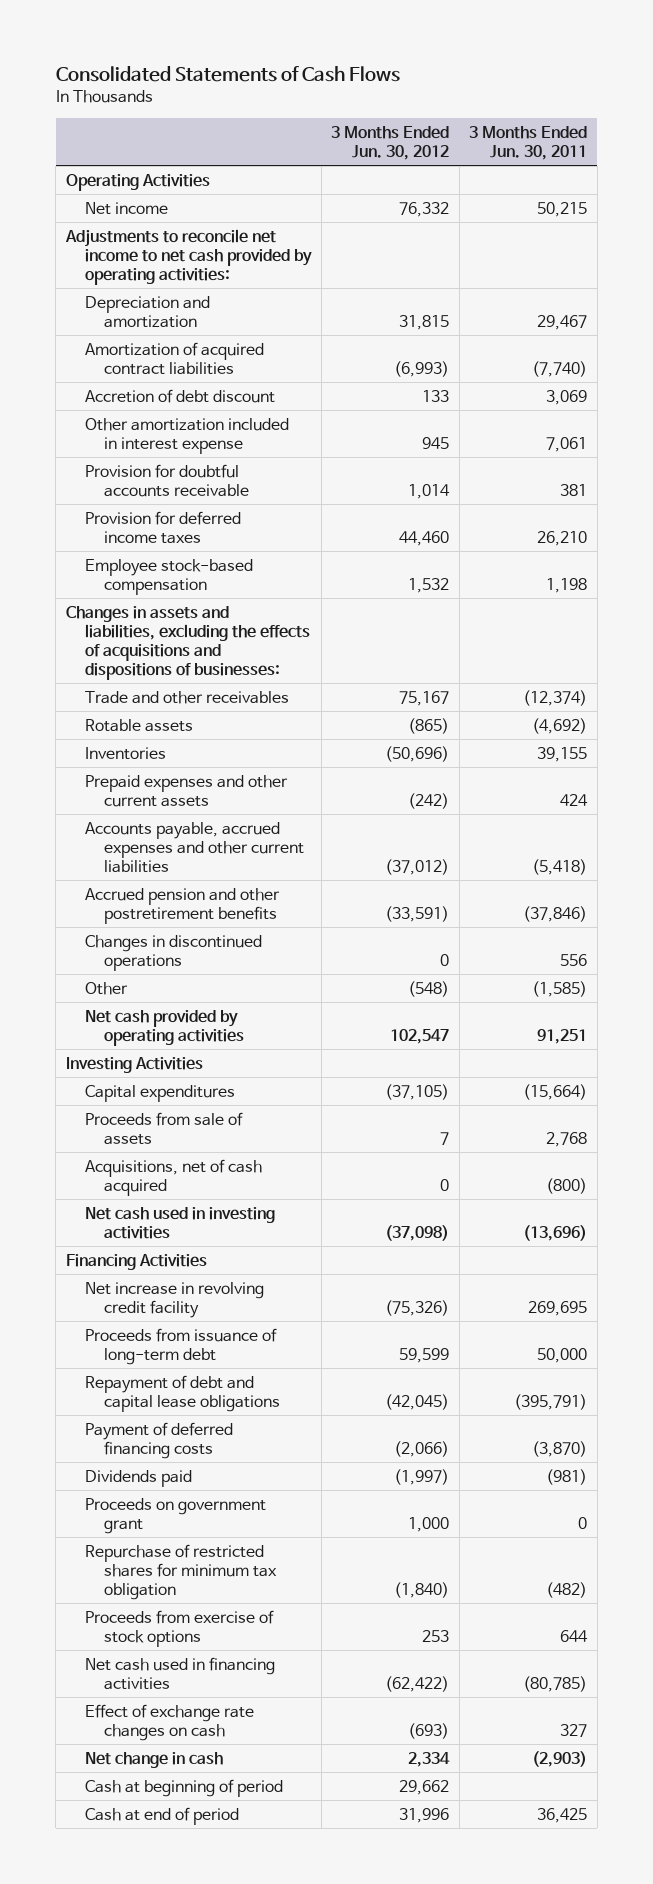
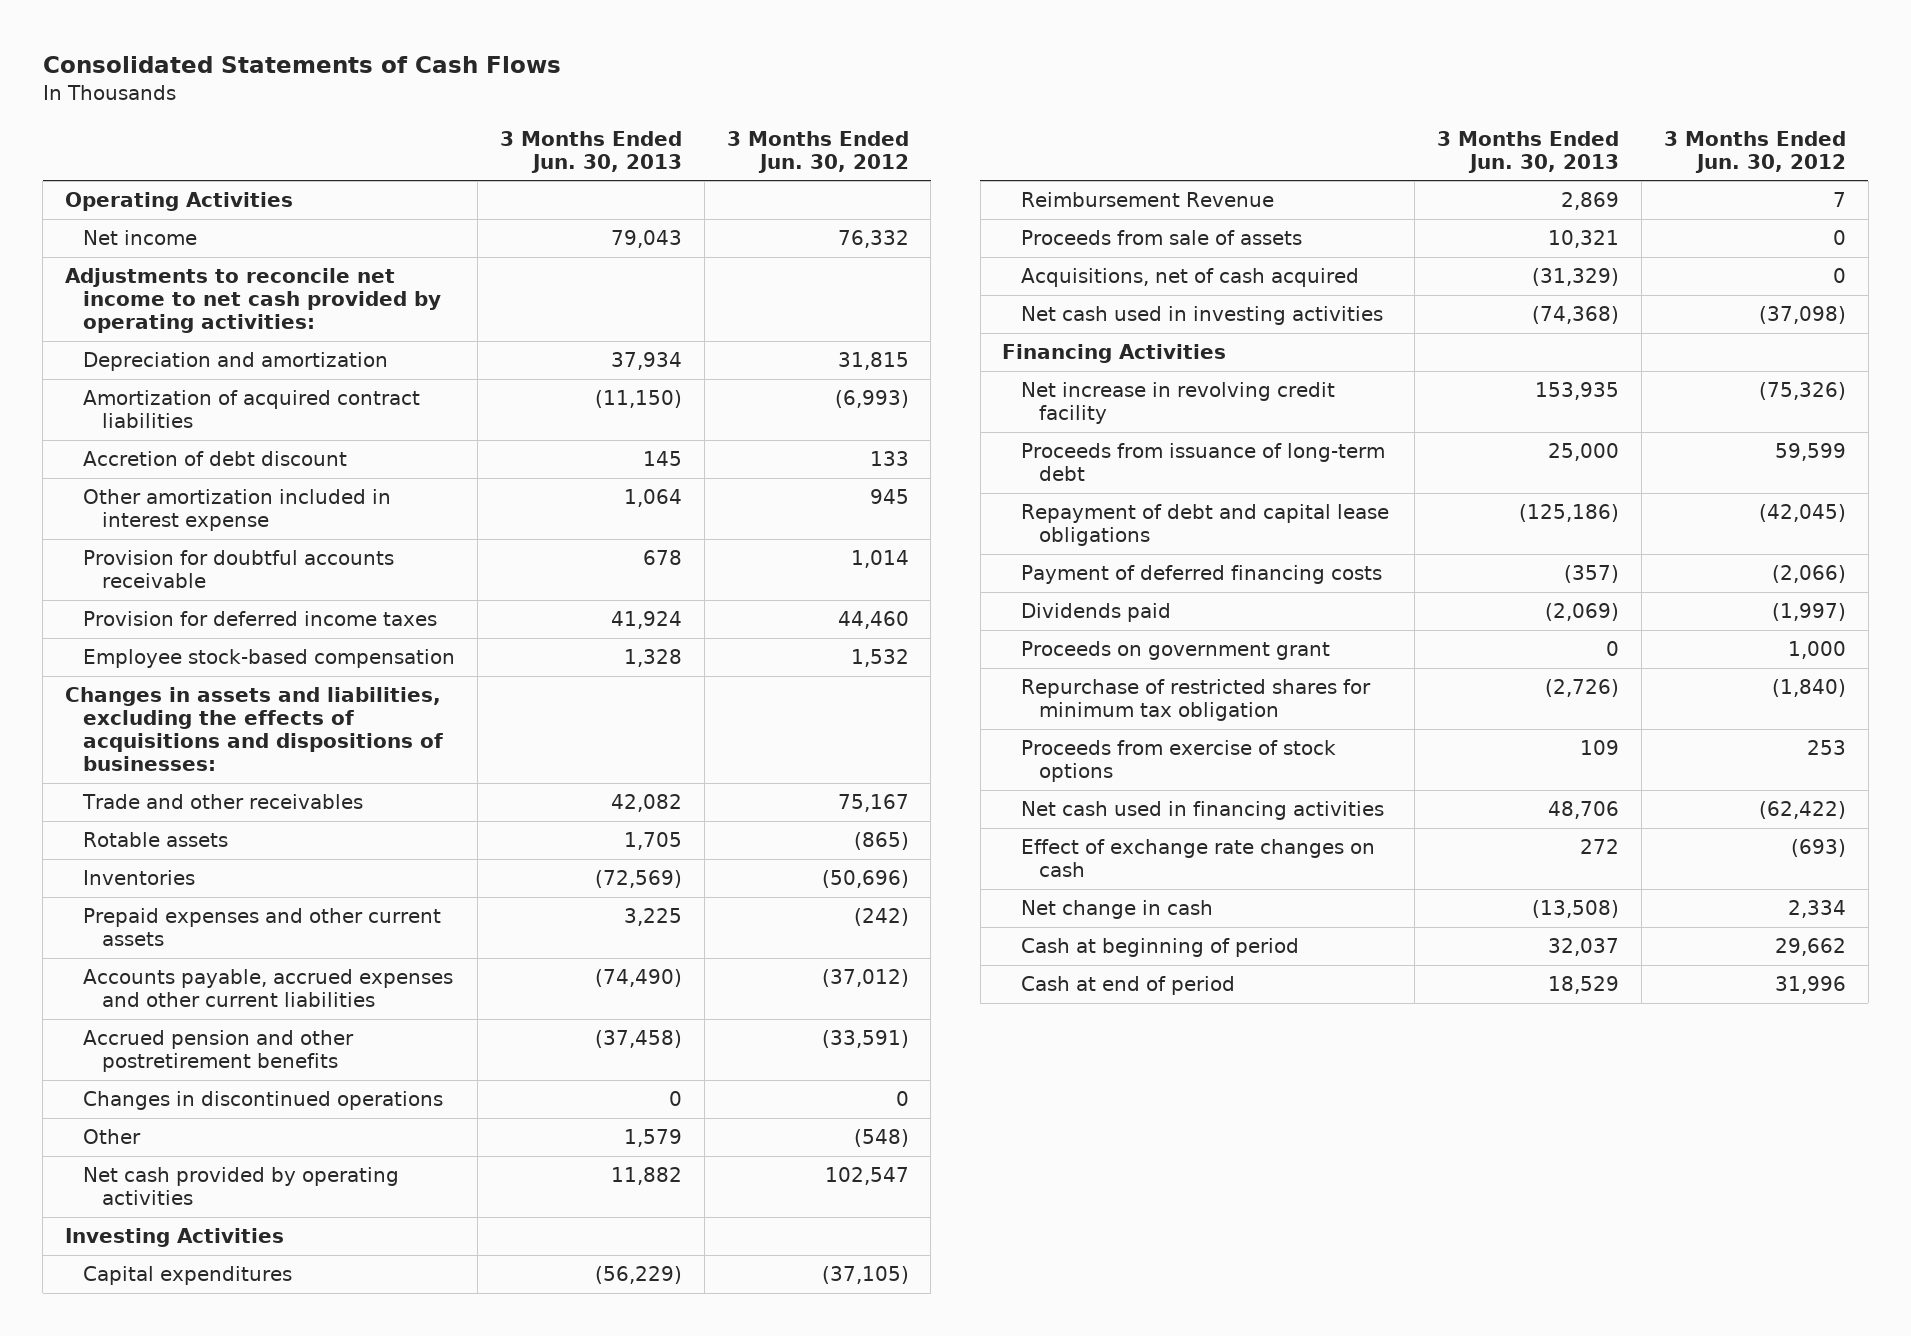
[469,126,588,161] 3 Months Ended Jun. 30, 2011 -> none
none -> [500,130,683,173] 3 Months Ended Jun. 30, 2013
none -> [1020,192,1274,208] Reimbursement Revenue
[440,1131,450,1145] 7 -> [1832,230,1846,246] 0

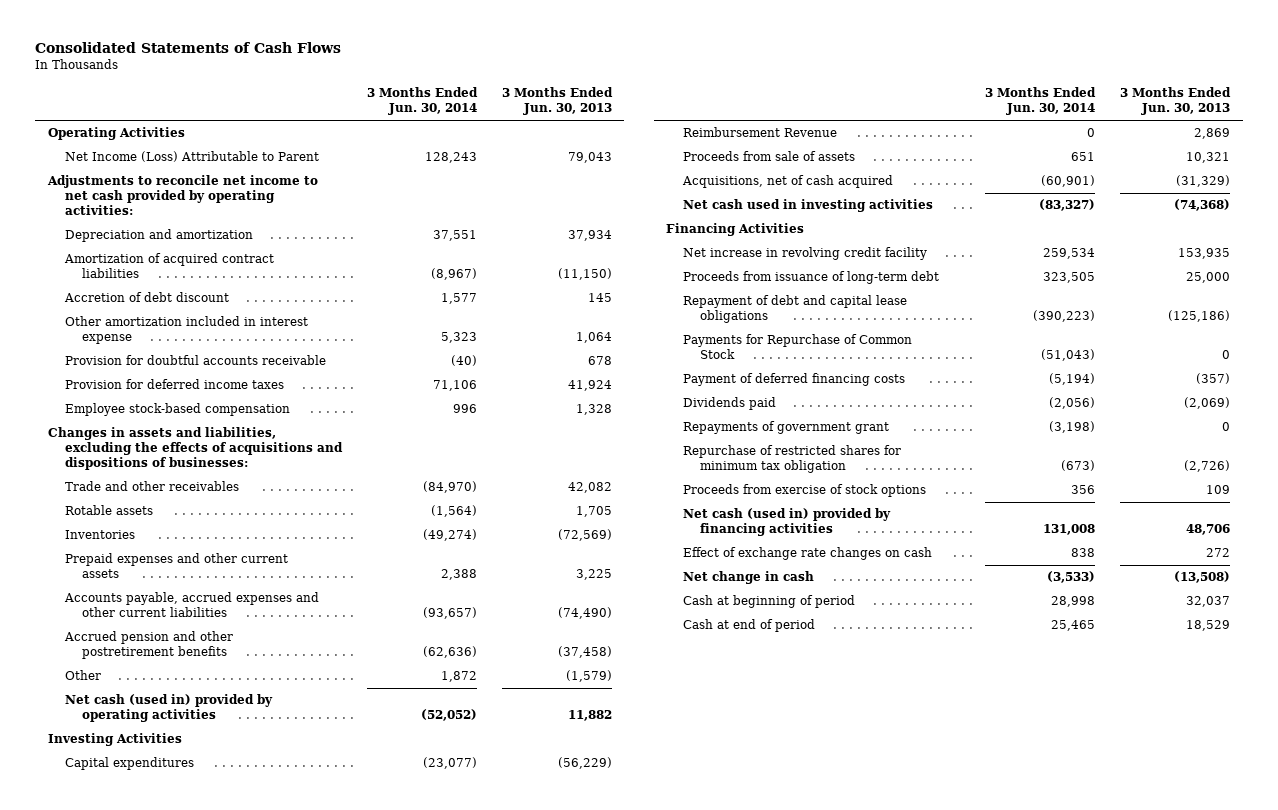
[726,130,909,173] 3 Months Ended Jun. 30, 2012 -> none
none -> [366,87,478,116] 3 Months Ended Jun. 30, 2014
[83,230,198,246] Net income -> [64,151,319,163] Net Income (Loss) Attributable to Parent
[83,1091,444,1111] Changes in discontinued operations -> none
[624,1129,683,1148] 1,579 -> [565,670,612,683] (1,579)
[83,1167,400,1206] Net cash provided by operating activities -> [64,694,273,723] Net cash (used in) provided by operating activities
none -> [683,334,913,360] Payments for Repurchase of Common Stock
[1020,641,1330,661] Proceeds on government grant -> [683,421,890,435] Repayments of government grant
[1020,801,1384,821] Net cash used in financing activities -> [683,508,892,537] Net cash (used in) provided by financing activities

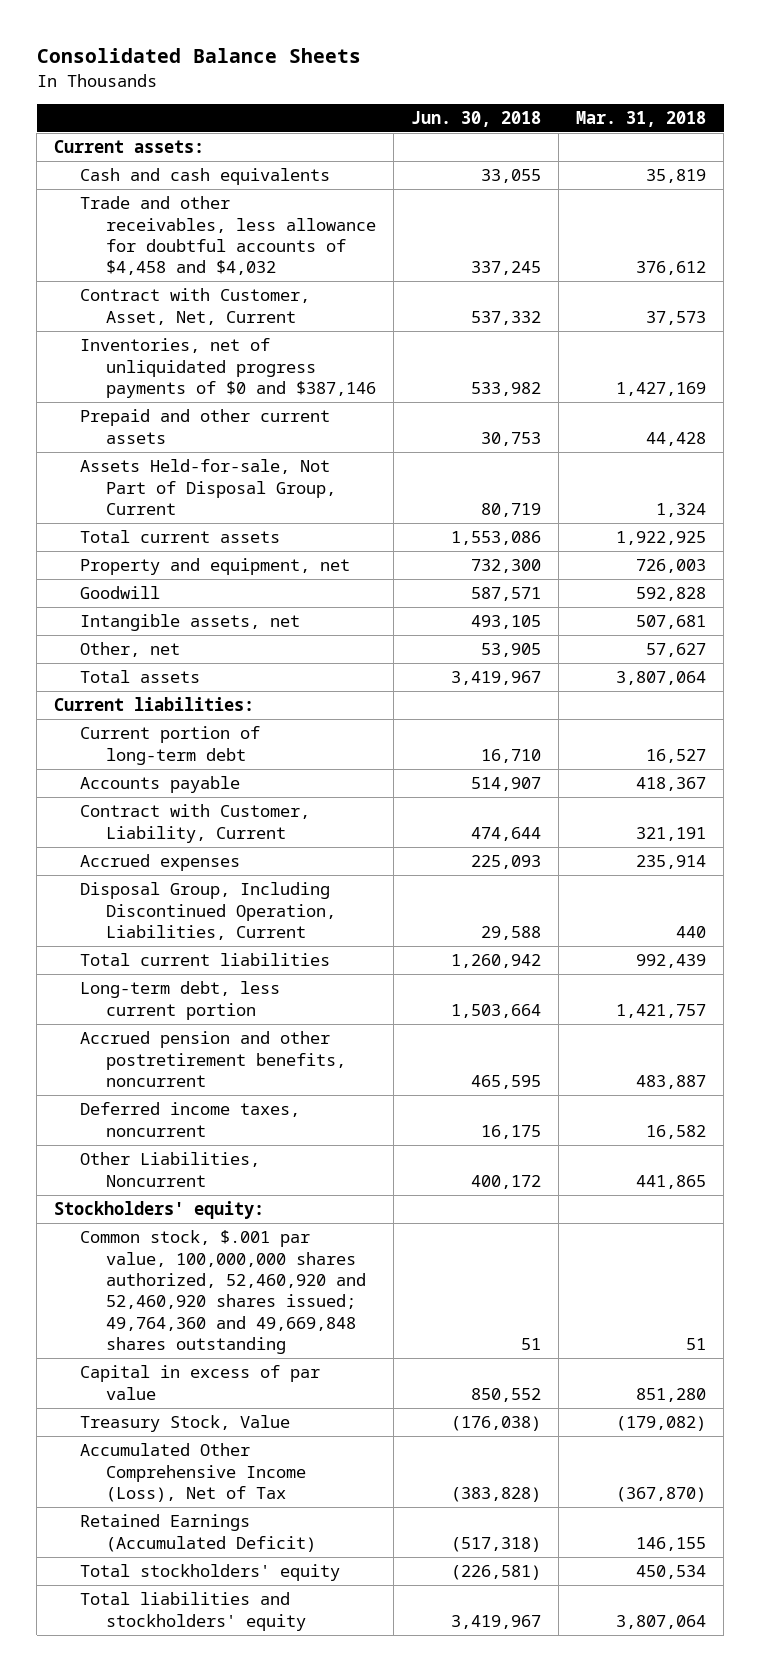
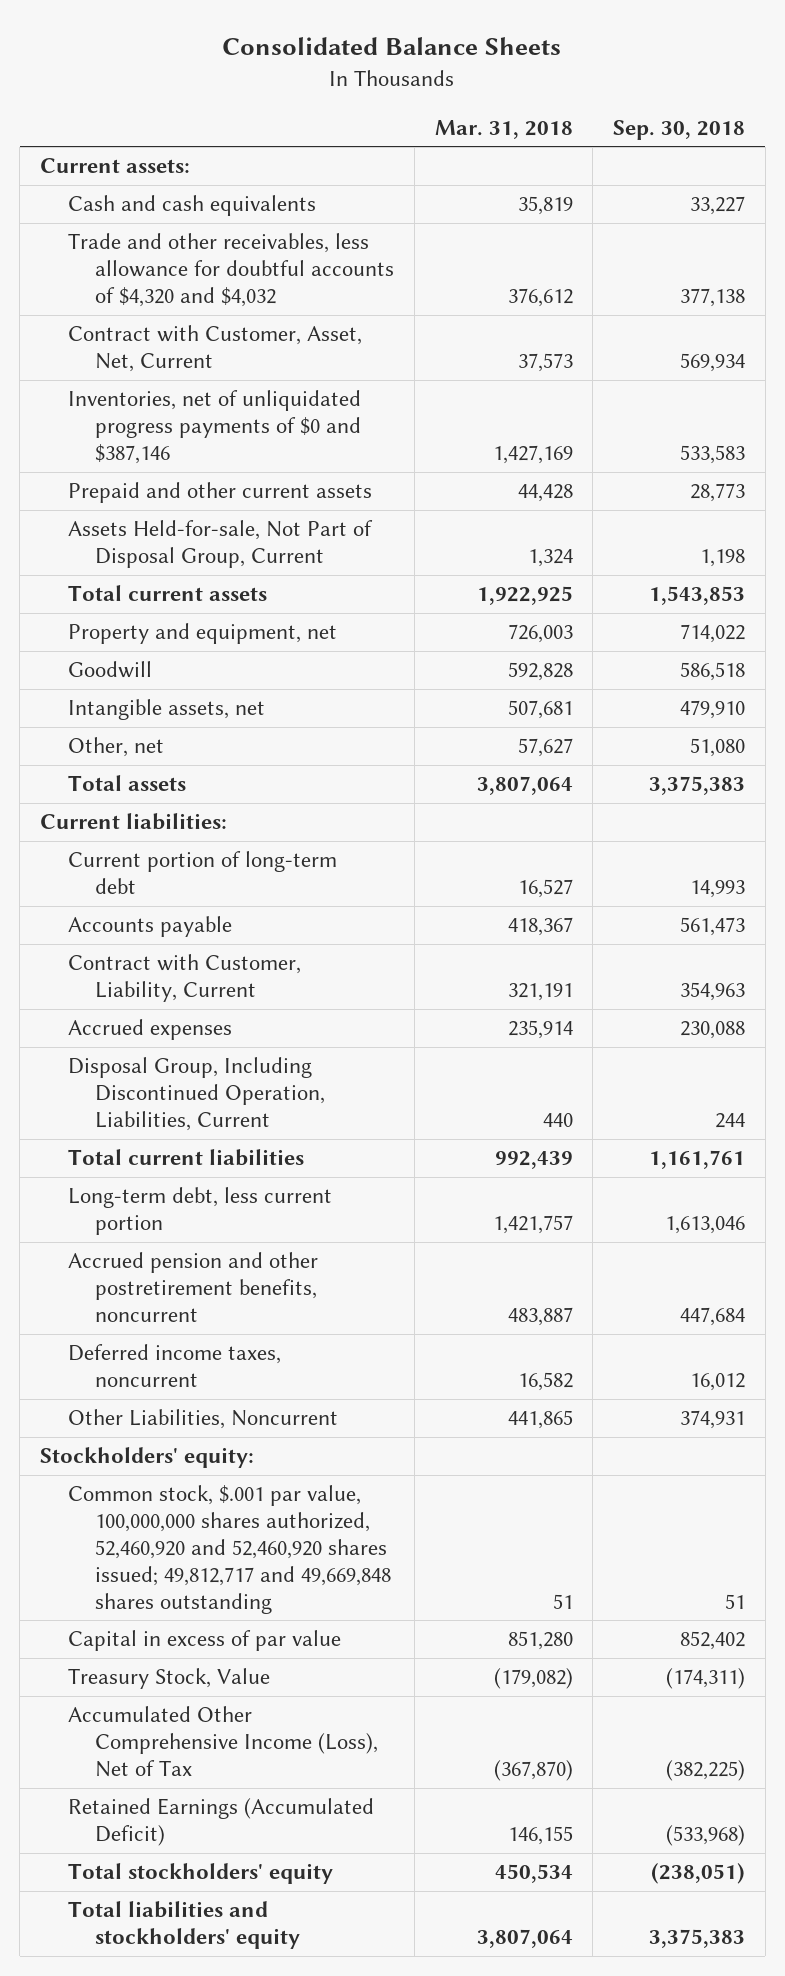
[411,110,542,127] Jun. 30, 2018 -> none
none -> [613,119,746,140] Sep. 30, 2018
[80,196,377,276] Trade and other receivables, less allowance for doubtful accounts of $4,458 and $4,032 -> [67,233,395,307] Trade and other receivables, less allowance for doubtful accounts of $4,320 and $4,032
[80,1230,367,1355] Common stock, $.001 par value, 100,000,000 shares authorized, 52,460,920 and 52,460,920 shares issued; 49,764,360 and 49,669,848 shares outstanding -> [67,1485,392,1614] Common stock, $.001 par value, 100,000,000 shares authorized, 52,460,920 and 52,460,920 shares issued; 49,812,717 and 49,669,848 shares outstanding

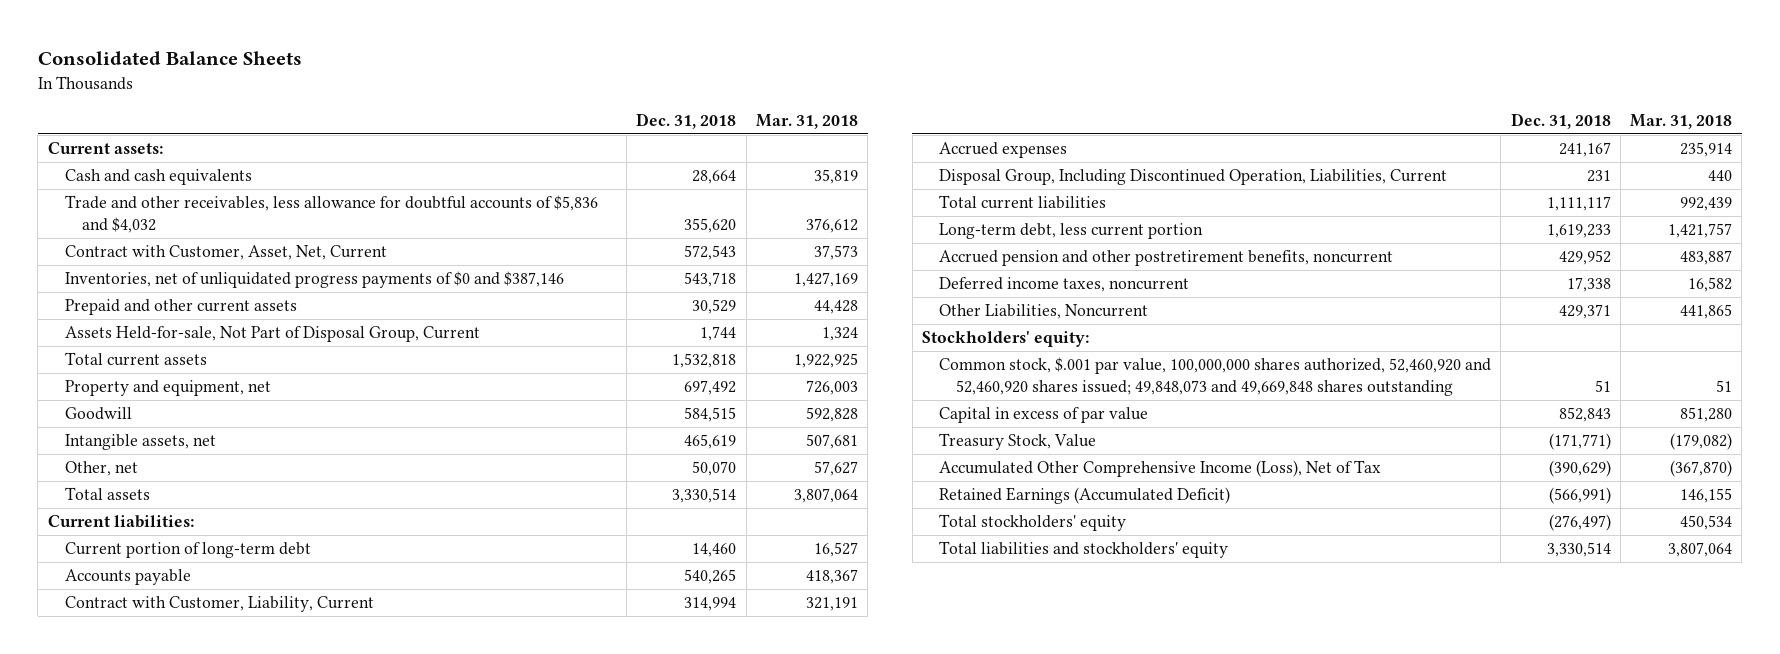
[613,119,746,140] Sep. 30, 2018 -> none
none -> [636,113,737,130] Dec. 31, 2018
[67,233,395,307] Trade and other receivables, less allowance for doubtful accounts of $4,320 and $4,032 -> [64,195,598,234] Trade and other receivables, less allowance for doubtful accounts of $5,836 and $4,032
[67,1485,392,1614] Common stock, $.001 par value, 100,000,000 shares authorized, 52,460,920 and 52,460,920 shares issued; 49,812,717 and 49,669,848 shares outstanding -> [939,357,1492,397] Common stock, $.001 par value, 100,000,000 shares authorized, 52,460,920 and 52,460,920 shares issued; 49,848,073 and 49,669,848 shares outstanding

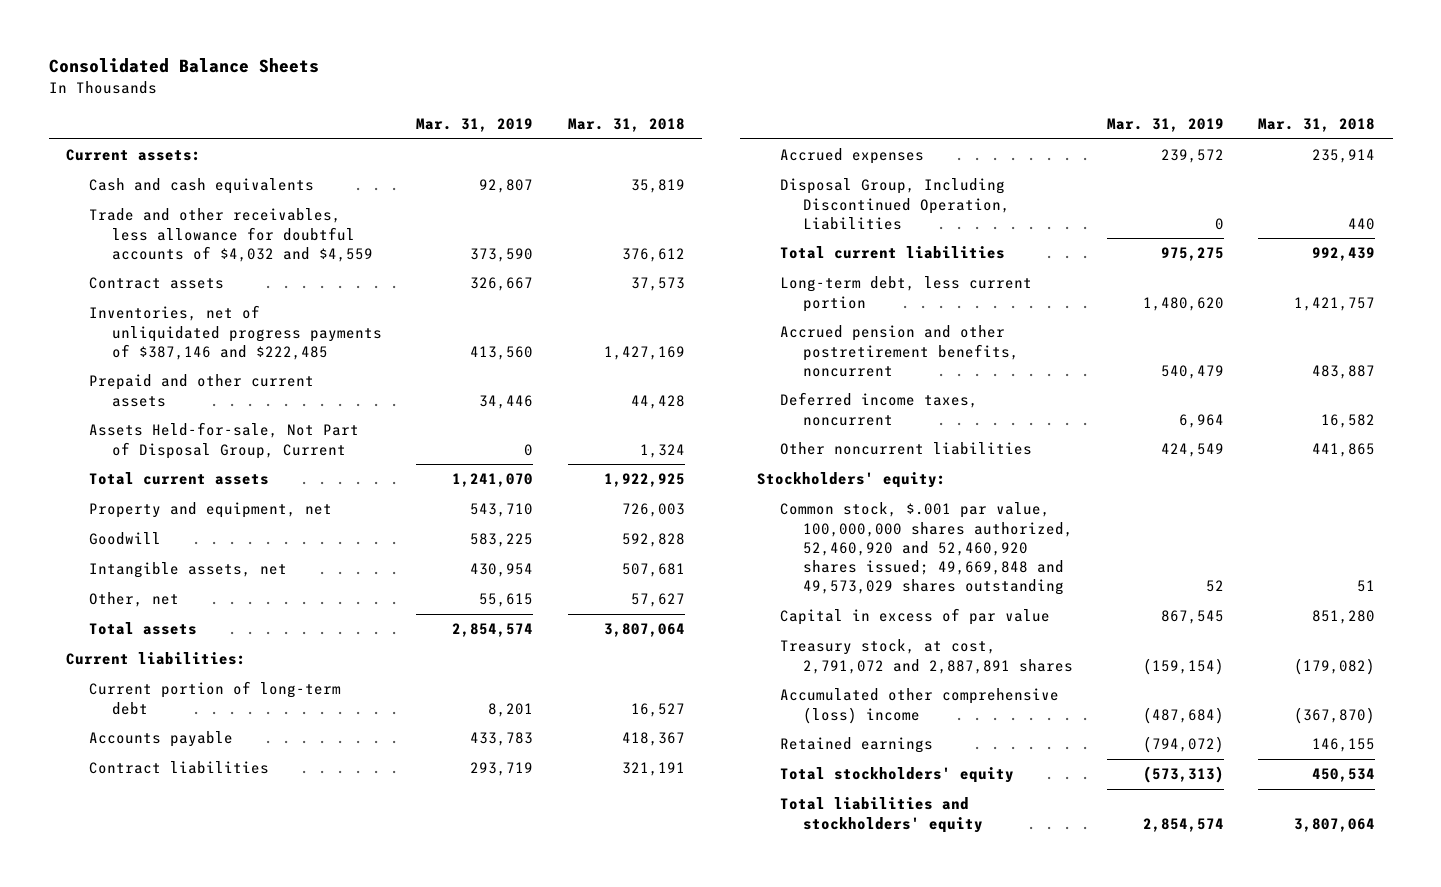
[636,113,737,130] Dec. 31, 2018 -> none
none -> [416,117,534,132] Mar. 31, 2019
[64,195,598,234] Trade and other receivables, less allowance for doubtful accounts of $5,836 and $4,032 -> [89,208,374,262] Trade and other receivables, less allowance for doubtful accounts of $4,032 and $4,559
[64,245,387,261] Contract with Customer, Asset, Net, Current -> [89,277,225,290] Contract assets
[64,271,564,289] Inventories, net of unliquidated progress payments of $0 and $387,146 -> [89,305,383,360] Inventories, net of unliquidated progress payments of $387,146 and $222,485
[64,596,374,613] Contract with Customer, Liability, Current -> [89,761,270,775] Contract liabilities
[939,169,1448,186] Disposal Group, Including Discontinued Operation, Liabilities, Current -> [779,178,1011,230] Disposal Group, Including Discontinued Operation, Liabilities
[939,304,1149,320] Other Liabilities, Noncurrent -> [779,442,1032,456] Other noncurrent liabilities
[939,357,1492,397] Common stock, $.001 par value, 100,000,000 shares authorized, 52,460,920 and 52,460,920 shares issued; 49,848,073 and 49,669,848 shares outstanding -> [779,502,1074,595] Common stock, $.001 par value, 100,000,000 shares authorized, 52,460,920 and 52,460,920 shares issued; 49,669,848 and 49,573,029 shares outstanding
[939,433,1097,451] Treasury Stock, Value -> [779,639,1074,674] Treasury stock, at cost, 2,791,072 and 2,887,891 shares
[939,460,1382,478] Accumulated Other Comprehensive Income (Loss), Net of Tax -> [779,688,1059,724] Accumulated other comprehensive (loss) income
[939,487,1231,505] Retained Earnings (Accumulated Deficit) -> [779,737,933,754] Retained earnings

